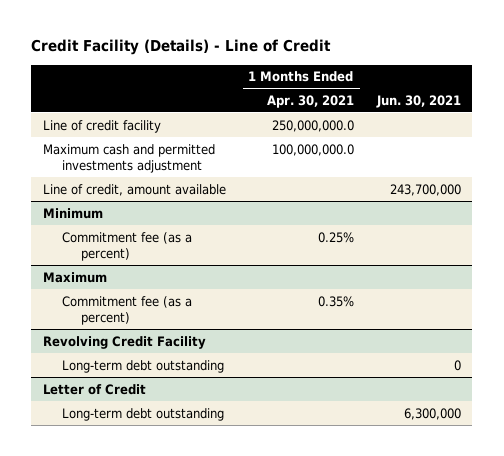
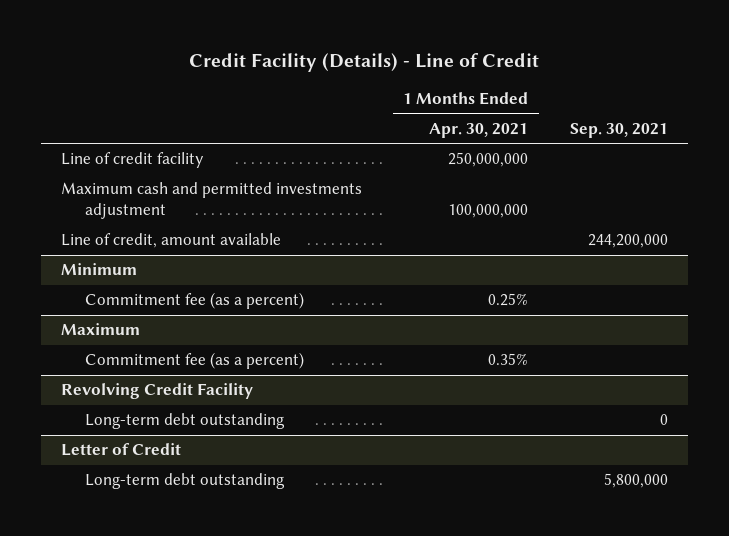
[375,94,461,108] Jun. 30, 2021 -> none
none -> [569,122,668,138] Sep. 30, 2021
[271,119,354,132] 250,000,000.0 -> [448,152,529,168] 250,000,000
[271,143,354,156] 100,000,000.0 -> [448,204,529,219] 100,000,000

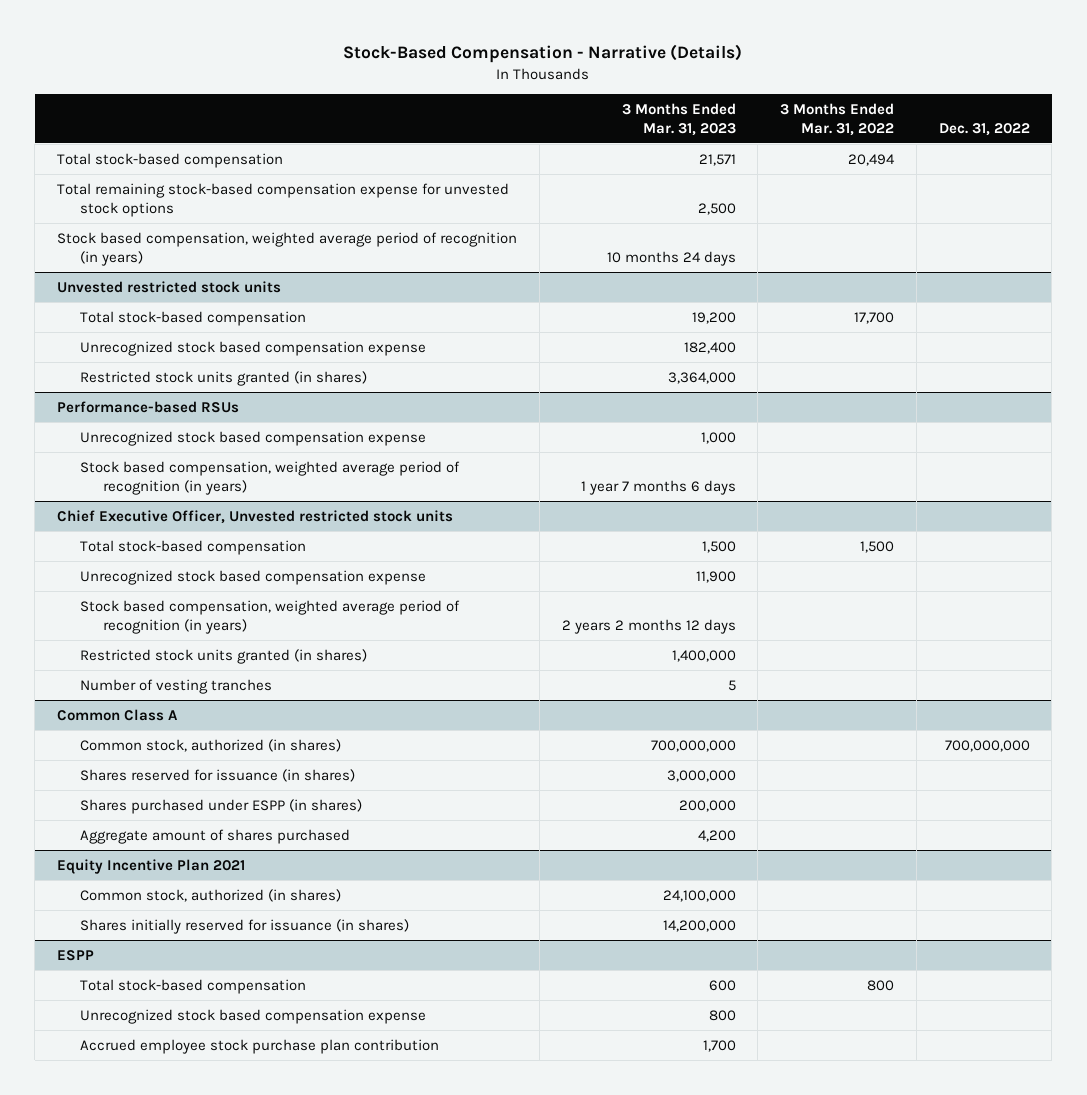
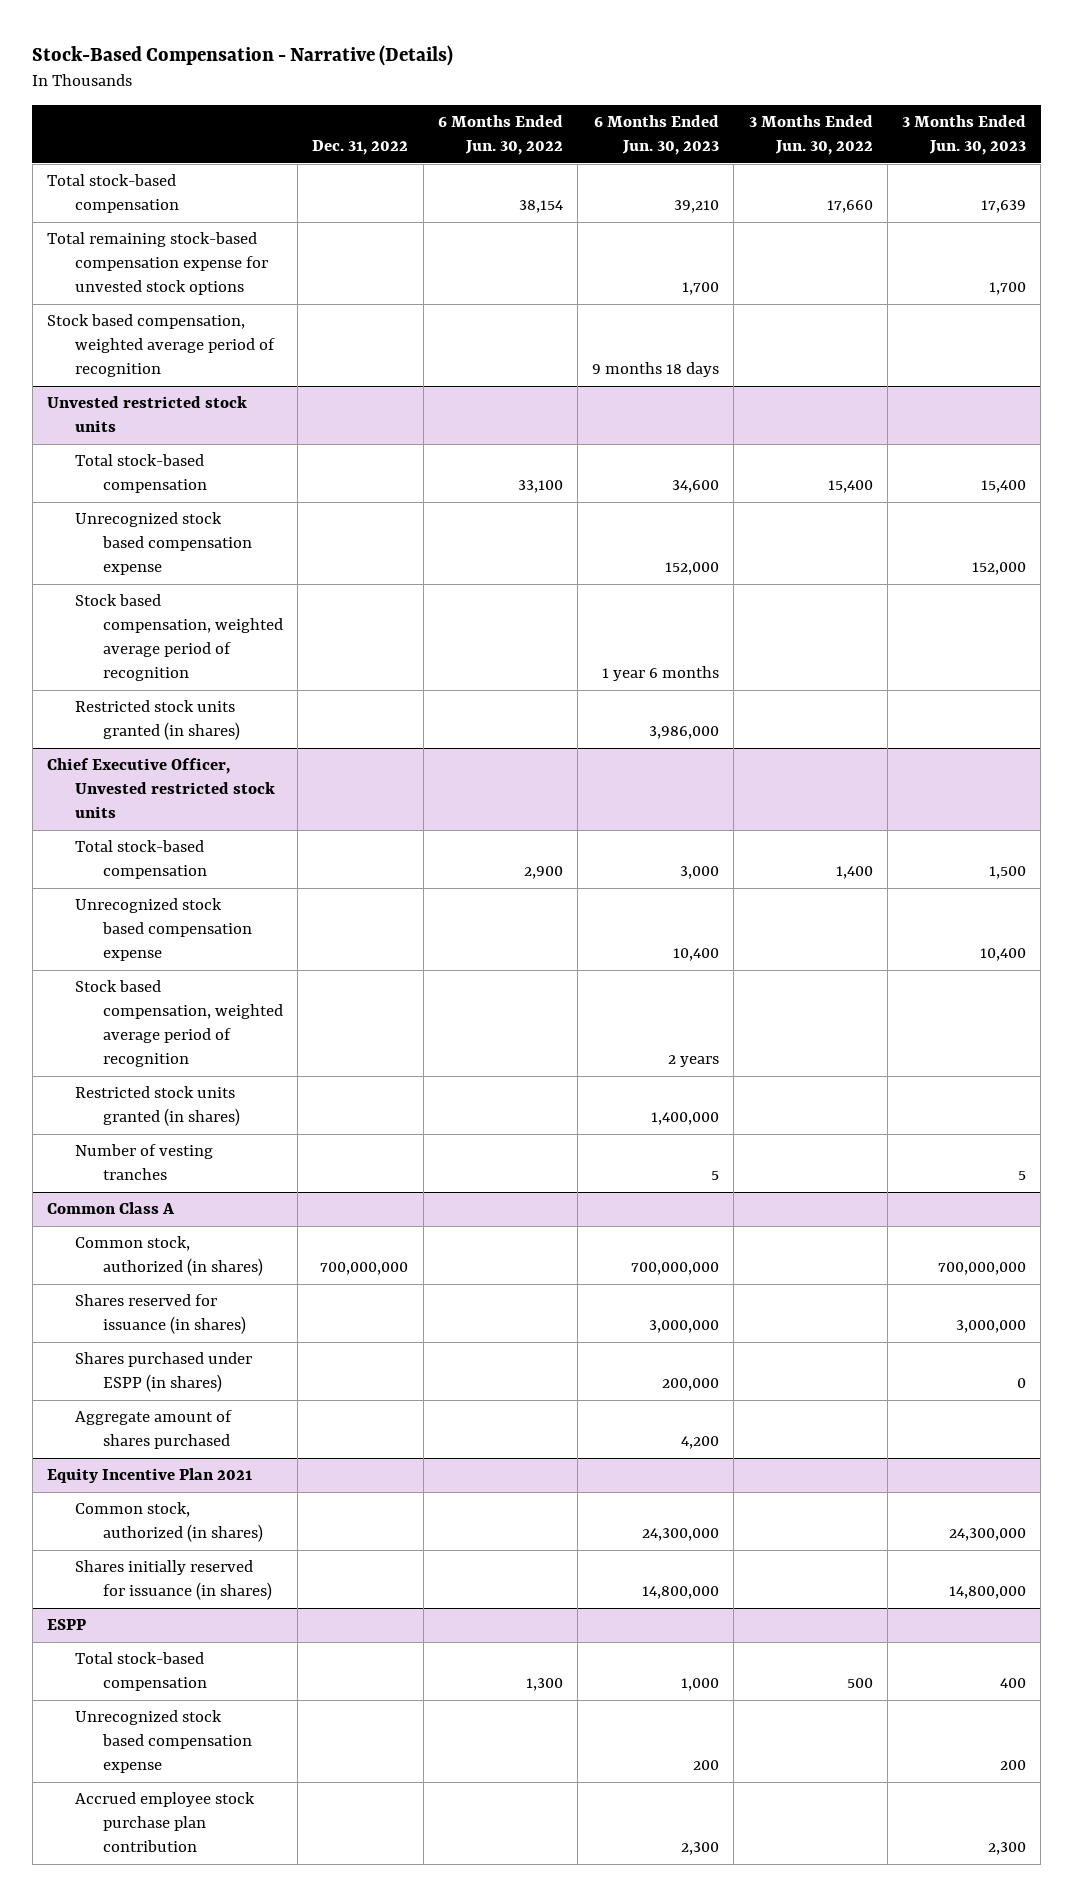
[621,102,736,136] 3 Months Ended Mar. 31, 2023 -> none
[780,102,895,136] 3 Months Ended Mar. 31, 2022 -> none
none -> [437,114,563,155] 6 Months Ended Jun. 30, 2022
none -> [594,114,720,155] 6 Months Ended Jun. 30, 2023
none -> [748,114,873,155] 3 Months Ended Jun. 30, 2022
none -> [902,114,1027,155] 3 Months Ended Jun. 30, 2023
[57,231,518,266] Stock based compensation, weighted average period of recognition (in years) -> [46,314,275,378] Stock based compensation, weighted average period of recognition
none -> [74,594,283,682] Stock based compensation, weighted average period of recognition
[57,400,240,413] Performance-based RSUs -> none
[80,430,427,446] Unrecognized stock based compensation expense -> none
[80,460,461,495] Stock based compensation, weighted average period of recognition (in years) -> none
[80,599,461,634] Stock based compensation, weighted average period of recognition (in years) -> [74,980,283,1068] Stock based compensation, weighted average period of recognition

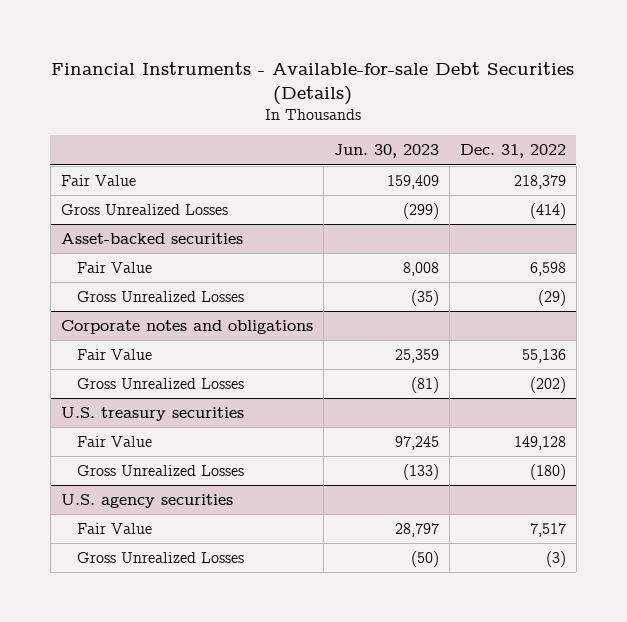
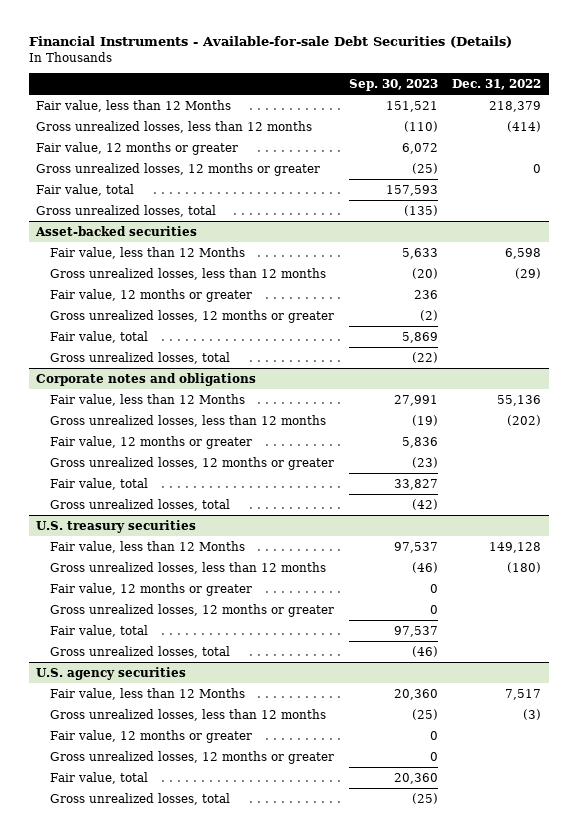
[333,144,439,159] Jun. 30, 2023 -> none
none -> [348,78,438,91] Sep. 30, 2023
[60,174,136,186] Fair Value -> [35,99,231,112] Fair value, less than 12 Months
[60,203,228,215] Gross Unrealized Losses -> [35,120,312,133] Gross unrealized losses, less than 12 months
none -> [35,141,238,155] Fair value, 12 months or greater
none -> [35,162,320,176] Gross unrealized losses, 12 months or greater
none -> [35,183,134,196] Fair value, total
none -> [35,204,216,217] Gross unrealized losses, total
[76,261,152,273] Fair Value -> [49,246,245,259] Fair value, less than 12 Months
[76,290,244,302] Gross Unrealized Losses -> [49,267,326,280] Gross unrealized losses, less than 12 months
none -> [49,288,252,302] Fair value, 12 months or greater
none -> [49,309,334,323] Gross unrealized losses, 12 months or greater
none -> [49,330,148,343] Fair value, total
none -> [49,351,230,364] Gross unrealized losses, total
[76,348,152,360] Fair Value -> [49,393,245,406] Fair value, less than 12 Months
[76,377,244,389] Gross Unrealized Losses -> [49,414,326,427] Gross unrealized losses, less than 12 months
none -> [49,435,252,449] Fair value, 12 months or greater
none -> [49,456,334,470] Gross unrealized losses, 12 months or greater
none -> [49,477,148,490] Fair value, total
none -> [49,498,230,511] Gross unrealized losses, total
[76,435,152,447] Fair Value -> [49,540,245,553] Fair value, less than 12 Months
[76,464,244,476] Gross Unrealized Losses -> [49,561,326,574] Gross unrealized losses, less than 12 months
none -> [49,582,252,596] Fair value, 12 months or greater
none -> [49,603,334,617] Gross unrealized losses, 12 months or greater
none -> [49,624,148,637] Fair value, total
none -> [49,645,230,658] Gross unrealized losses, total
[76,522,152,534] Fair Value -> [49,687,245,700] Fair value, less than 12 Months
[76,551,244,563] Gross Unrealized Losses -> [49,708,326,721] Gross unrealized losses, less than 12 months
none -> [49,729,252,743] Fair value, 12 months or greater
none -> [49,750,334,764] Gross unrealized losses, 12 months or greater
none -> [49,771,148,784] Fair value, total
none -> [49,792,230,805] Gross unrealized losses, total

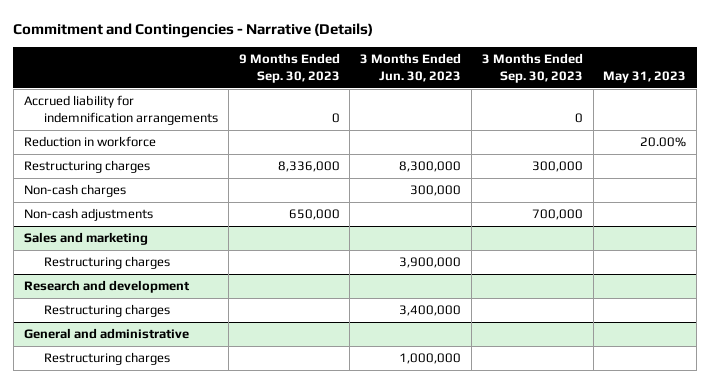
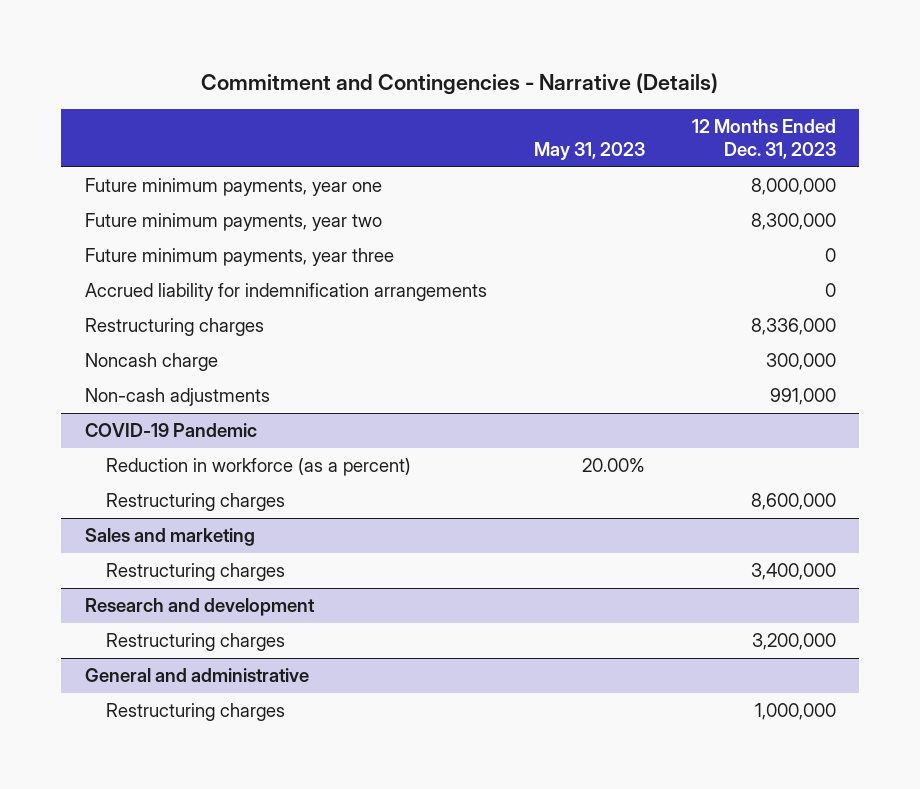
[238,53,340,83] 9 Months Ended Sep. 30, 2023 -> none
[360,53,462,82] 3 Months Ended Jun. 30, 2023 -> none
[481,53,583,83] 3 Months Ended Sep. 30, 2023 -> none
none -> [691,119,836,159] 12 Months Ended Dec. 31, 2023
none -> [84,178,382,197] Future minimum payments, year one
none -> [84,213,382,232] Future minimum payments, year two
none -> [84,248,394,267] Future minimum payments, year three
[23,136,156,148] Reduction in workforce -> none
[23,184,126,198] Non-cash charges -> [84,353,218,372] Noncash charge
none -> [84,423,257,438] COVID-19 Pandemic
none -> [105,458,411,477] Reduction in workforce (as a percent)
none -> [105,493,285,512] Restructuring charges

